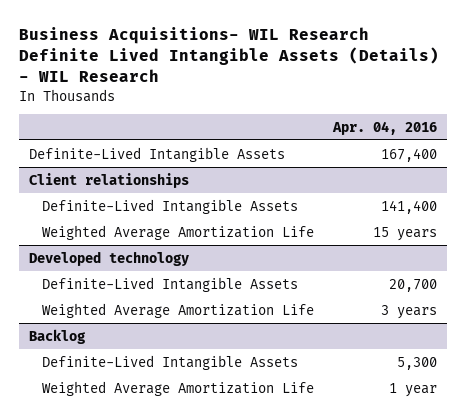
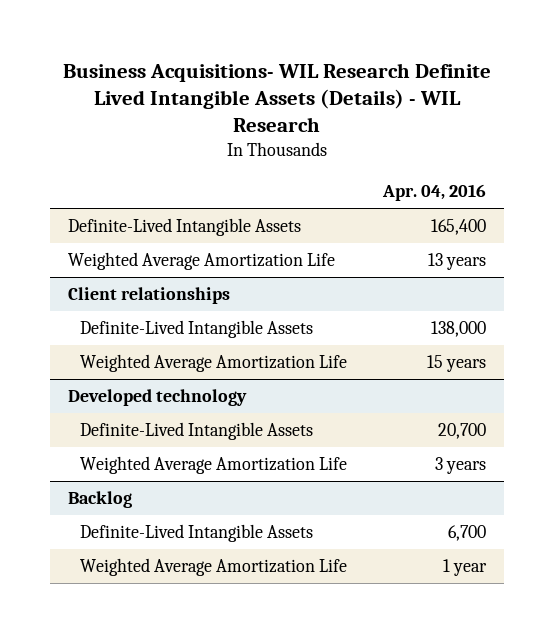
[381,147,438,162] 167,400 -> [430,219,486,236] 165,400
none -> [67,252,335,271] Weighted Average Amortization Life
[381,199,438,214] 141,400 -> [430,321,486,338] 138,000
[397,356,438,370] 5,300 -> [447,525,486,542] 6,700

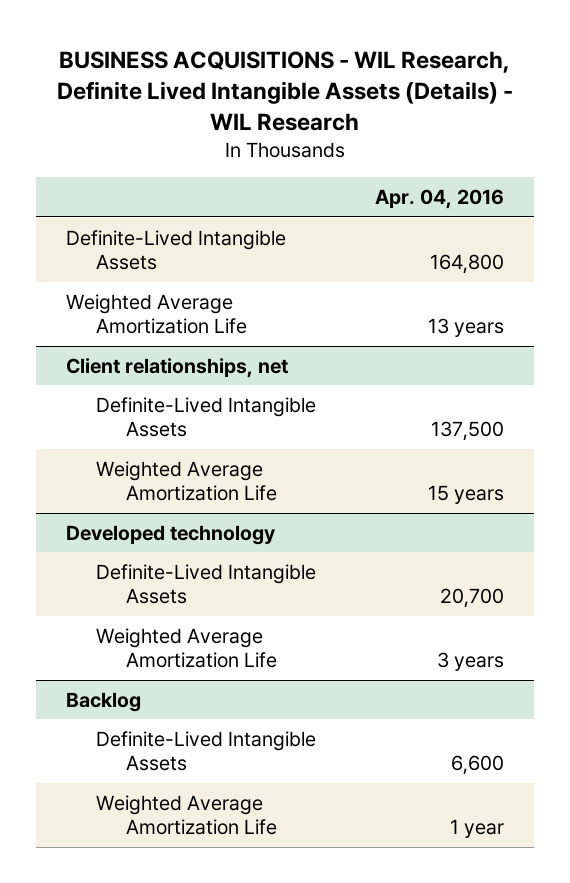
[62,62,491,133] Business Acquisitions- WIL Research Definite Lived Intangible Assets (Details) - WIL Research -> [56,50,513,132] BUSINESS ACQUISITIONS - WIL Research, Definite Lived Intangible Assets (Details) - WIL Research
[430,219,486,236] 165,400 -> [430,253,505,274] 164,800
[67,287,230,305] Client relationships -> [65,357,288,378] Client relationships, net
[430,321,486,338] 138,000 -> [431,420,505,441] 137,500
[447,525,486,542] 6,700 -> [451,754,505,775] 6,600

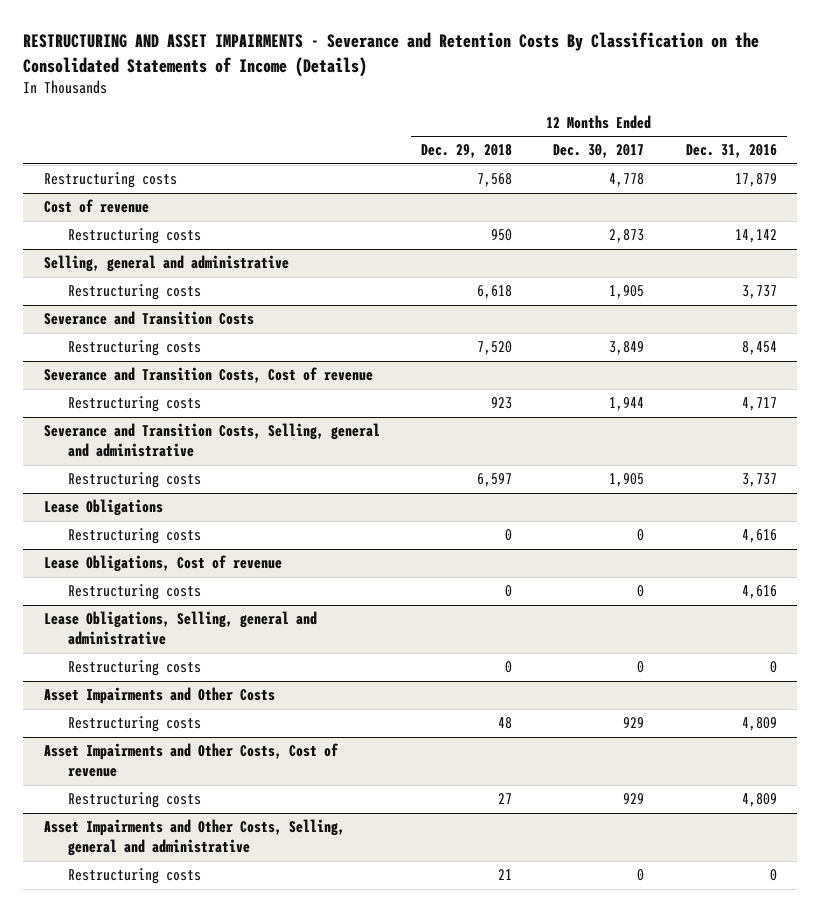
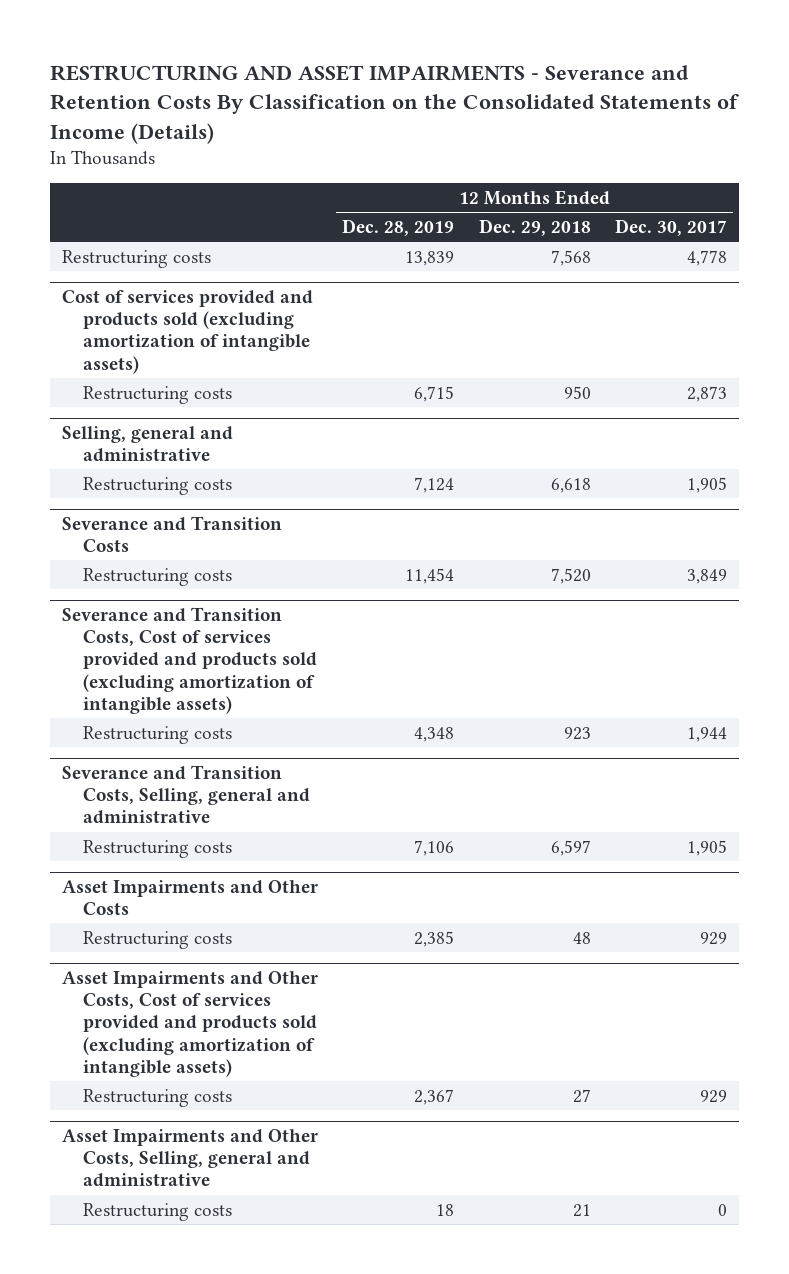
[685,144,777,159] Dec. 31, 2016 -> none
none -> [342,218,455,236] Dec. 28, 2019
[43,199,149,214] Cost of revenue -> [62,289,314,374] Cost of services provided and products sold (excluding amortization of intangible assets)
[43,367,373,384] Severance and Transition Costs, Cost of revenue -> none
none -> [62,606,317,714] Severance and Transition Costs, Cost of services provided and products sold (excluding amortization of intangible assets)
[43,499,163,517] Lease Obligations -> none
[68,528,202,545] Restructuring costs -> none
[43,555,282,573] Lease Obligations, Cost of revenue -> none
[68,584,202,601] Restructuring costs -> none
[43,611,317,646] Lease Obligations, Selling, general and administrative -> none
[68,660,202,677] Restructuring costs -> none
[43,743,339,778] Asset Impairments and Other Costs, Cost of revenue -> none
none -> [62,970,319,1077] Asset Impairments and Other Costs, Cost of services provided and products sold (excluding amortization of intangible assets)

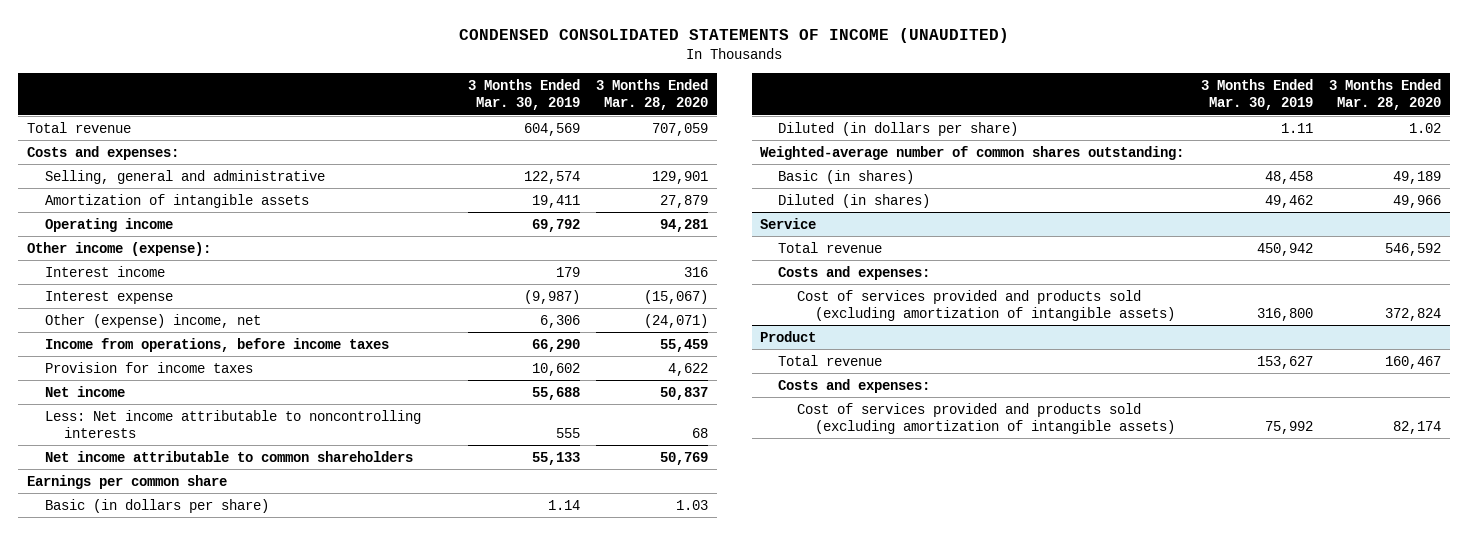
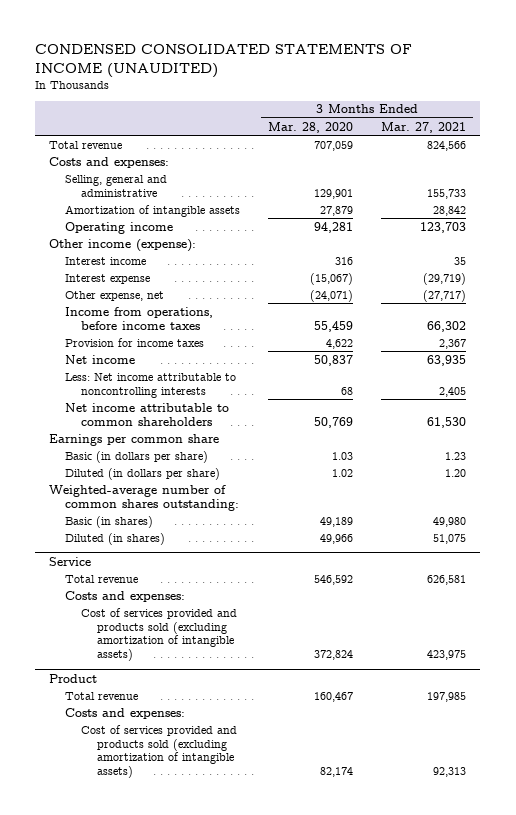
[467,78,580,111] 3 Months Ended Mar. 30, 2019 -> none
none -> [381,121,467,133] Mar. 27, 2021
[45,313,262,328] Other (expense) income, net -> [65,290,165,301] Other expense, net

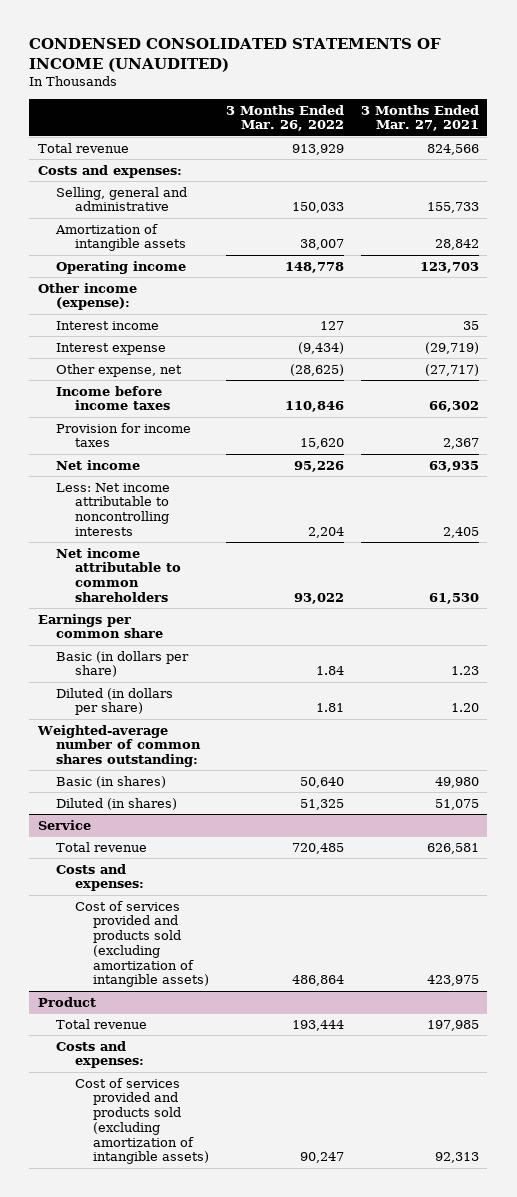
[268,121,354,133] Mar. 28, 2020 -> none
none -> [226,104,345,132] 3 Months Ended Mar. 26, 2022
[65,306,214,330] Income from operations, before income taxes -> [56,385,170,411] Income before income taxes

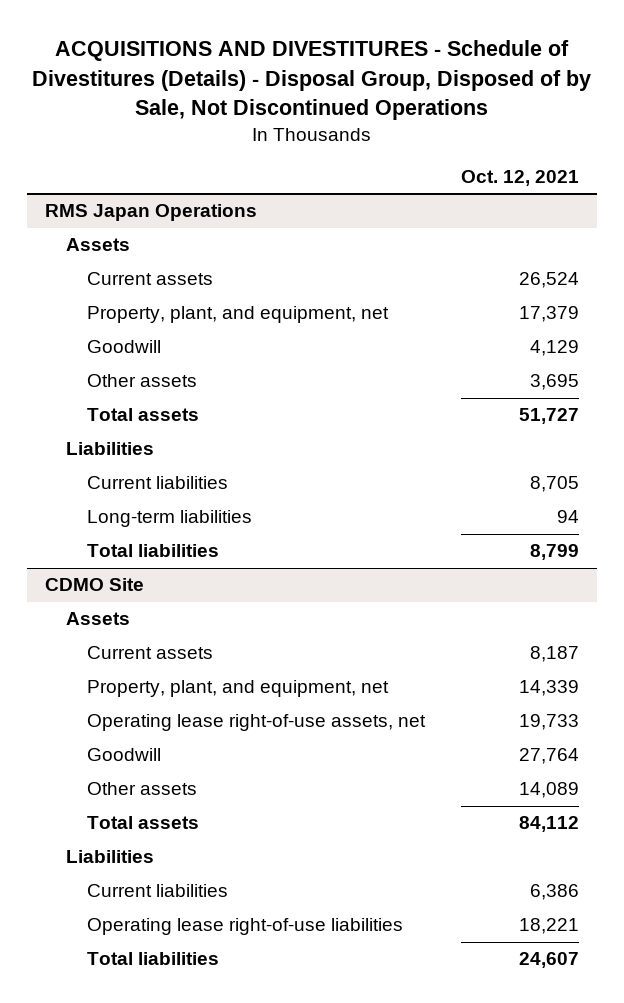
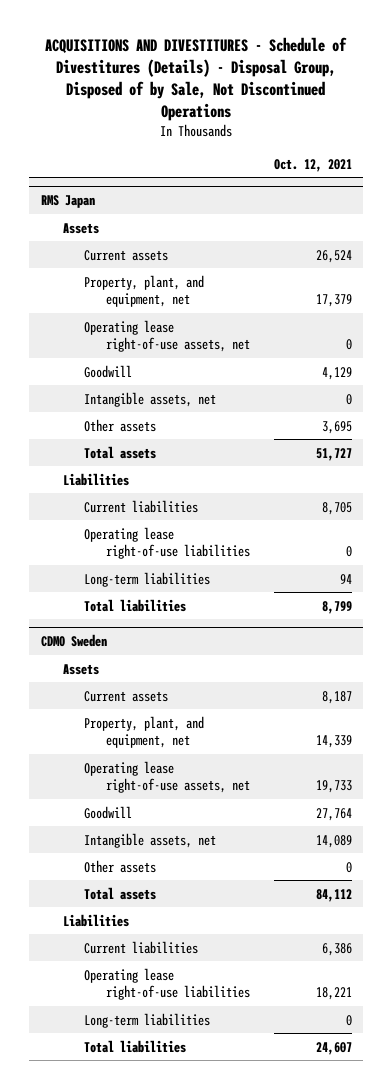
[45,204,258,222] RMS Japan Operations -> [40,195,95,209] RMS Japan
none -> [84,319,251,353] Operating lease right-of-use assets, net
none -> [84,391,217,407] Intangible assets, net
none -> [84,526,251,560] Operating lease right-of-use liabilities
[45,578,145,592] CDMO Site -> [40,634,107,648] CDMO Sweden
none -> [84,832,217,848] Intangible assets, net
[519,782,580,799] 14,089 -> [345,861,352,873] 0
none -> [84,1012,211,1028] Long-term liabilities

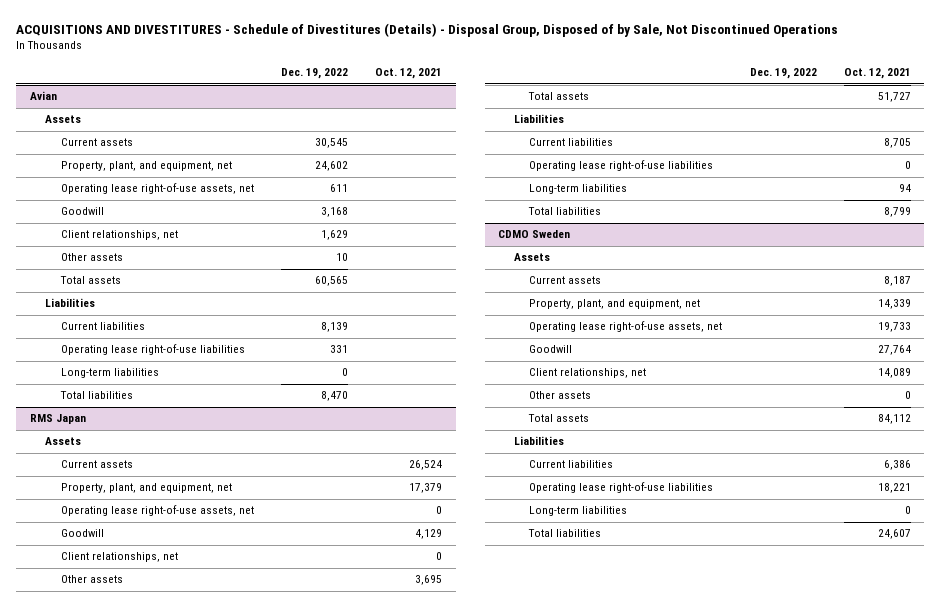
none -> [280,68,348,80] Dec. 19, 2022
none -> [29,91,57,101] Avian
none -> [45,115,82,124] Assets
none -> [60,138,133,147] Current assets
none -> [60,161,232,172] Property, plant, and equipment, net
none -> [60,183,254,195] Operating lease right-of-use assets, net
none -> [60,207,104,216] Goodwill
none -> [60,230,178,241] Client relationships, net
none -> [60,253,123,262] Other assets
none -> [59,276,121,285] Total assets
none -> [45,298,96,308] Liabilities
none -> [60,322,145,331] Current liabilities
none -> [60,344,245,356] Operating lease right-of-use liabilities
none -> [60,368,159,379] Long-term liabilities
none -> [59,391,133,400] Total liabilities
[84,391,217,407] Intangible assets, net -> none
none -> [60,552,178,563] Client relationships, net
[84,832,217,848] Intangible assets, net -> [529,368,647,379] Client relationships, net

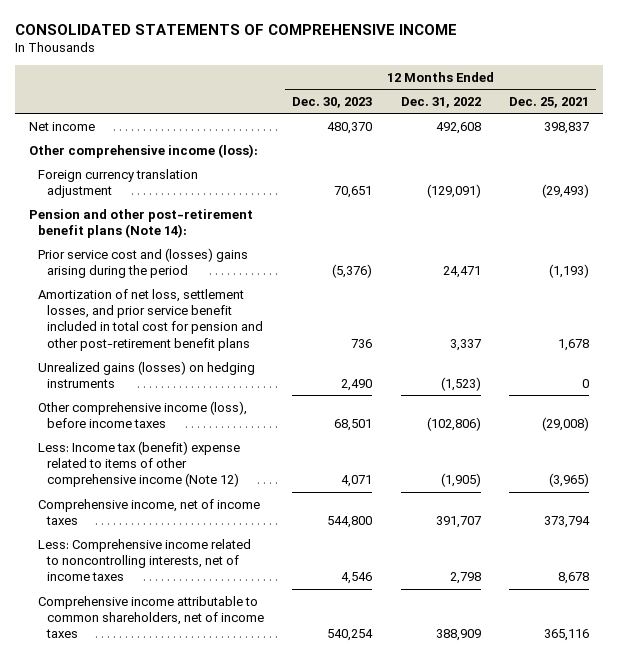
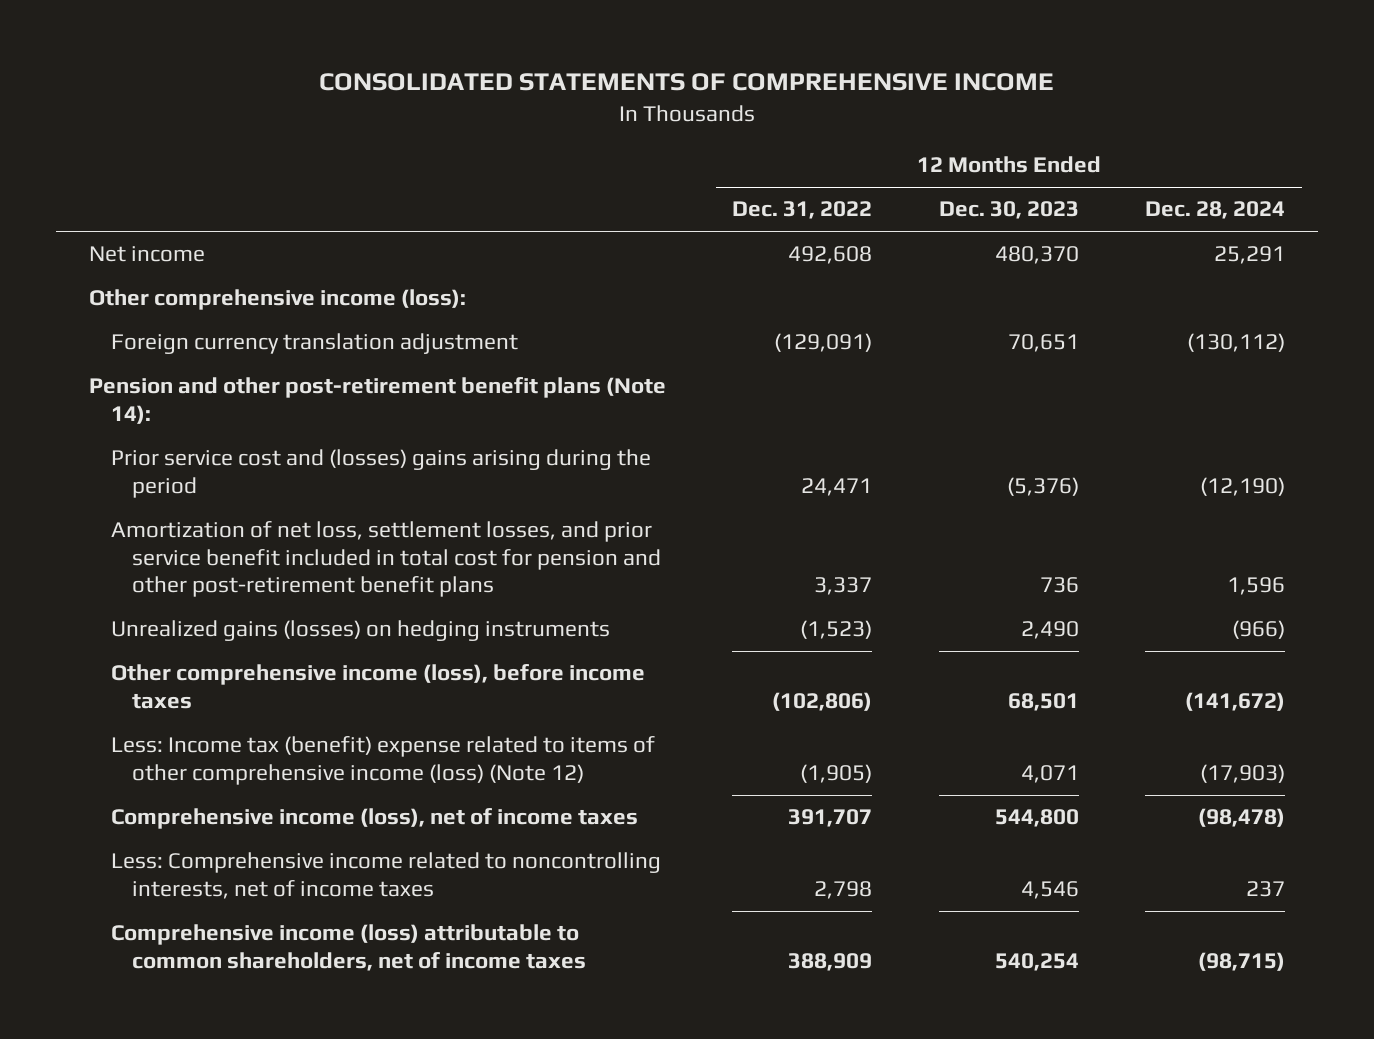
[508,96,589,108] Dec. 25, 2021 -> none
none -> [1145,201,1286,220] Dec. 28, 2024
[38,440,241,488] Less: Income tax (benefit) expense related to items of other comprehensive income (Note 12) -> [110,736,655,785] Less: Income tax (benefit) expense related to items of other comprehensive income (loss) (Note 12)
[38,498,261,525] Comprehensive income, net of income taxes -> [110,808,638,830] Comprehensive income (loss), net of income taxes
[38,595,265,639] Comprehensive income attributable to common shareholders, net of income taxes -> [110,924,586,971] Comprehensive income (loss) attributable to common shareholders, net of income taxes

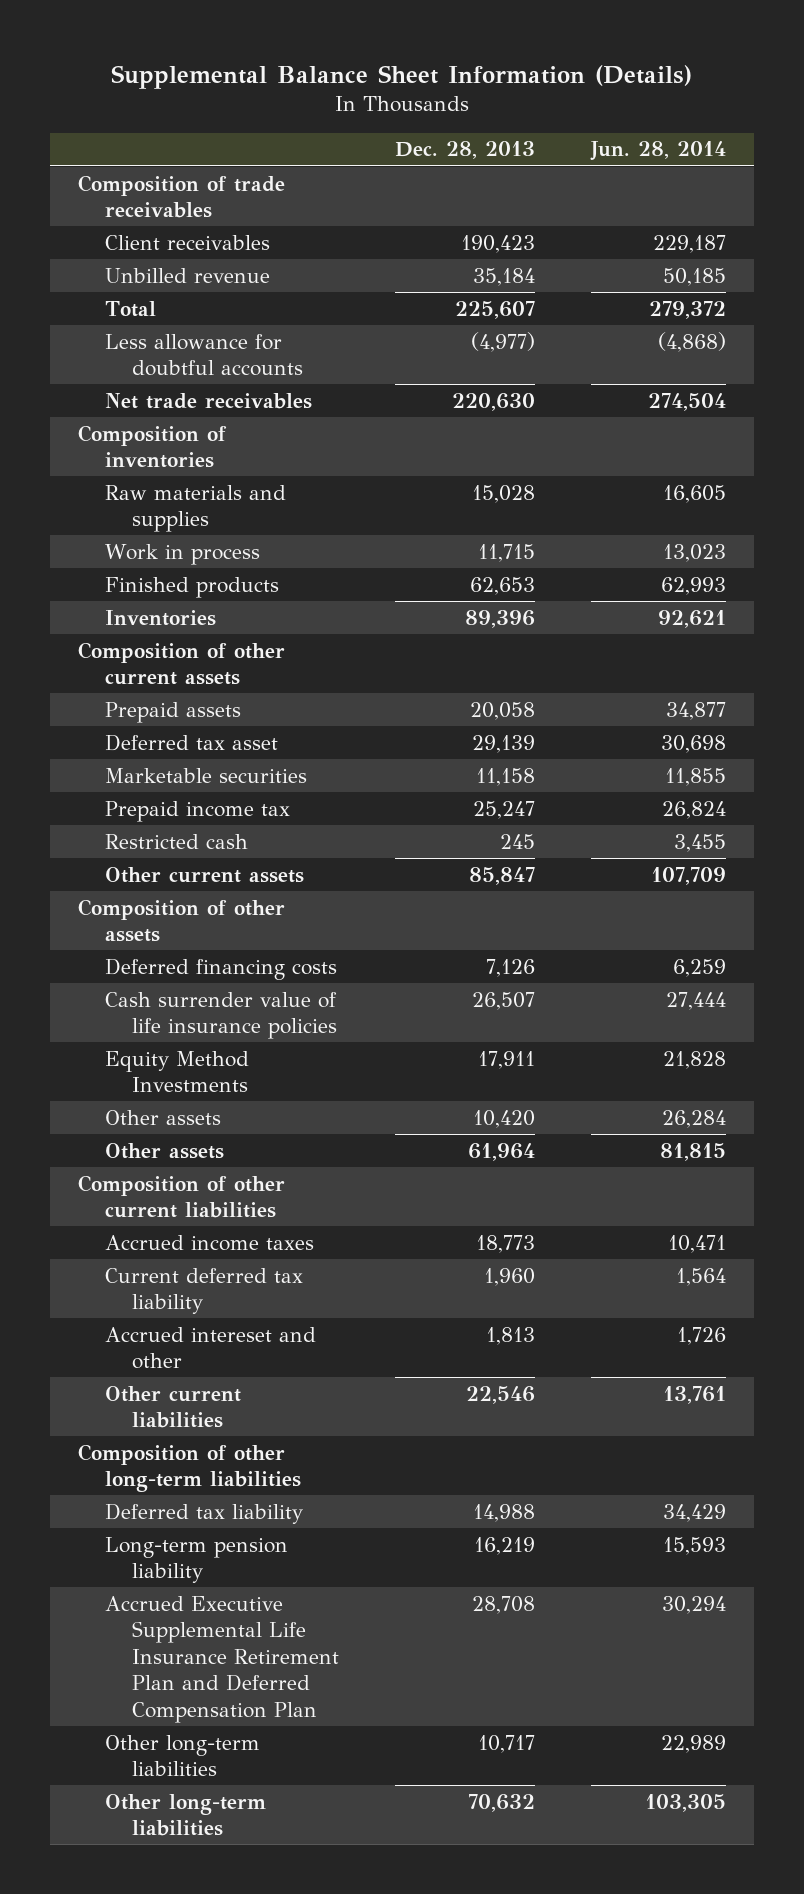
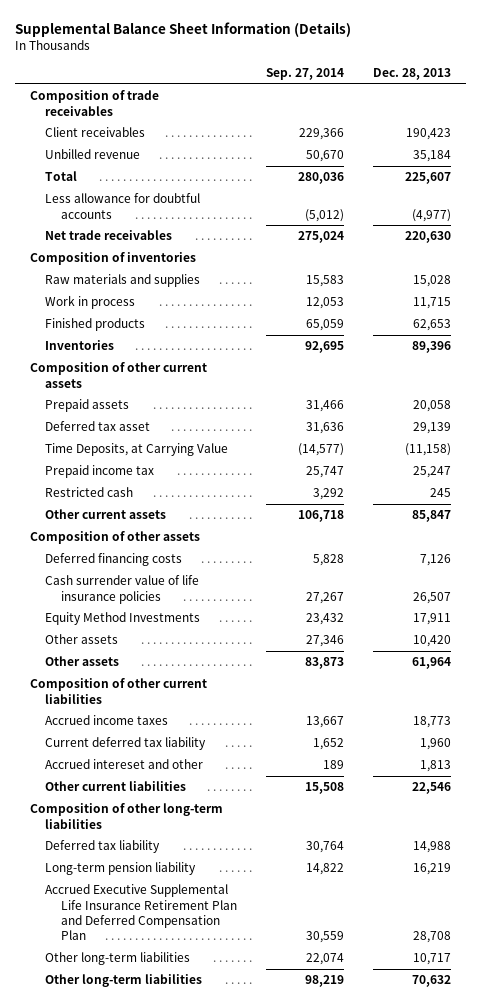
[589,141,726,162] Jun. 28, 2014 -> none
none -> [266,68,345,81] Sep. 27, 2014
[104,767,307,783] Marketable securities -> none
none -> [45,443,229,457] Time Deposits, at Carrying Value

